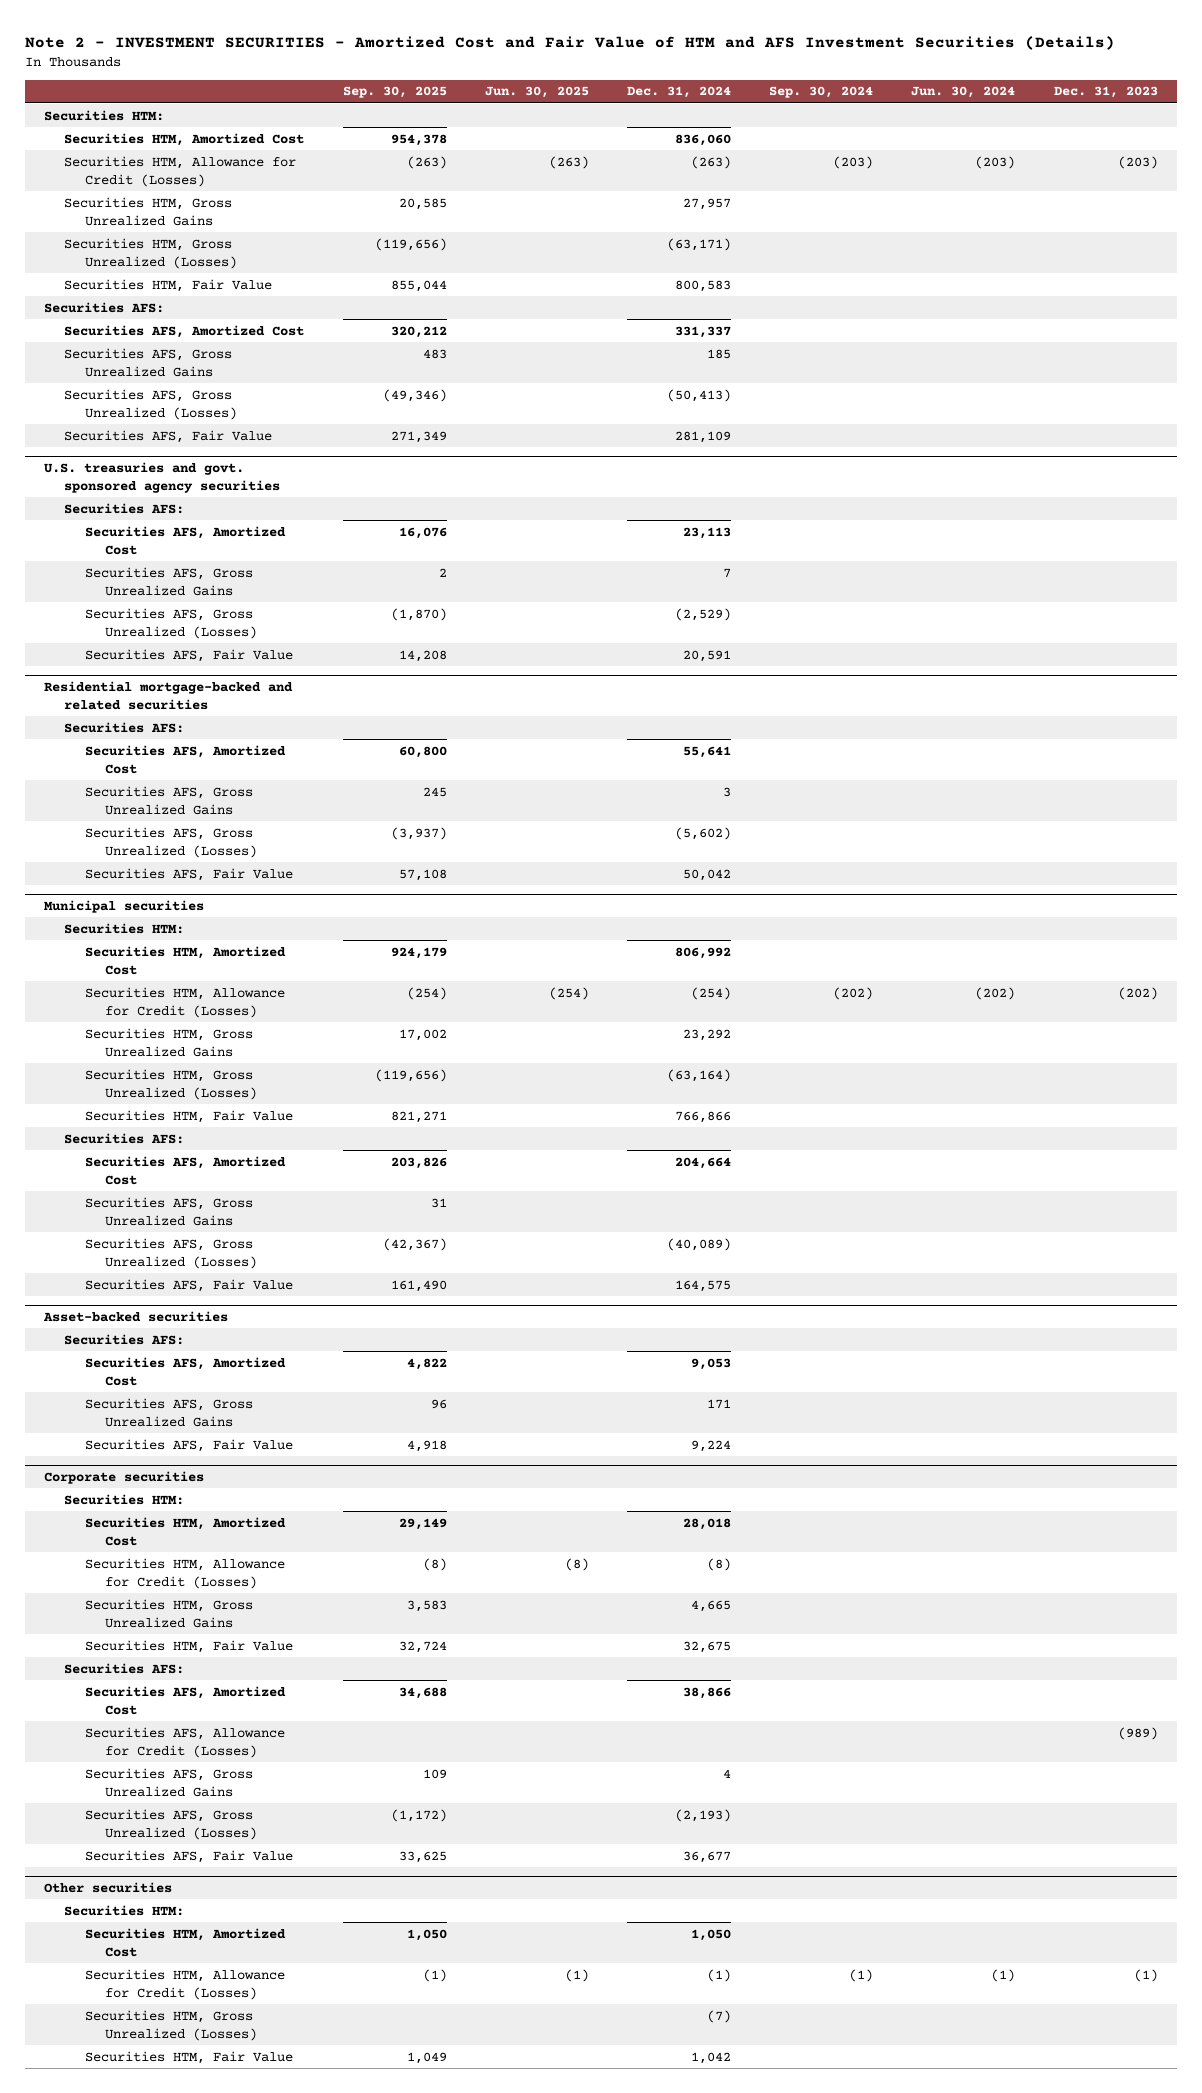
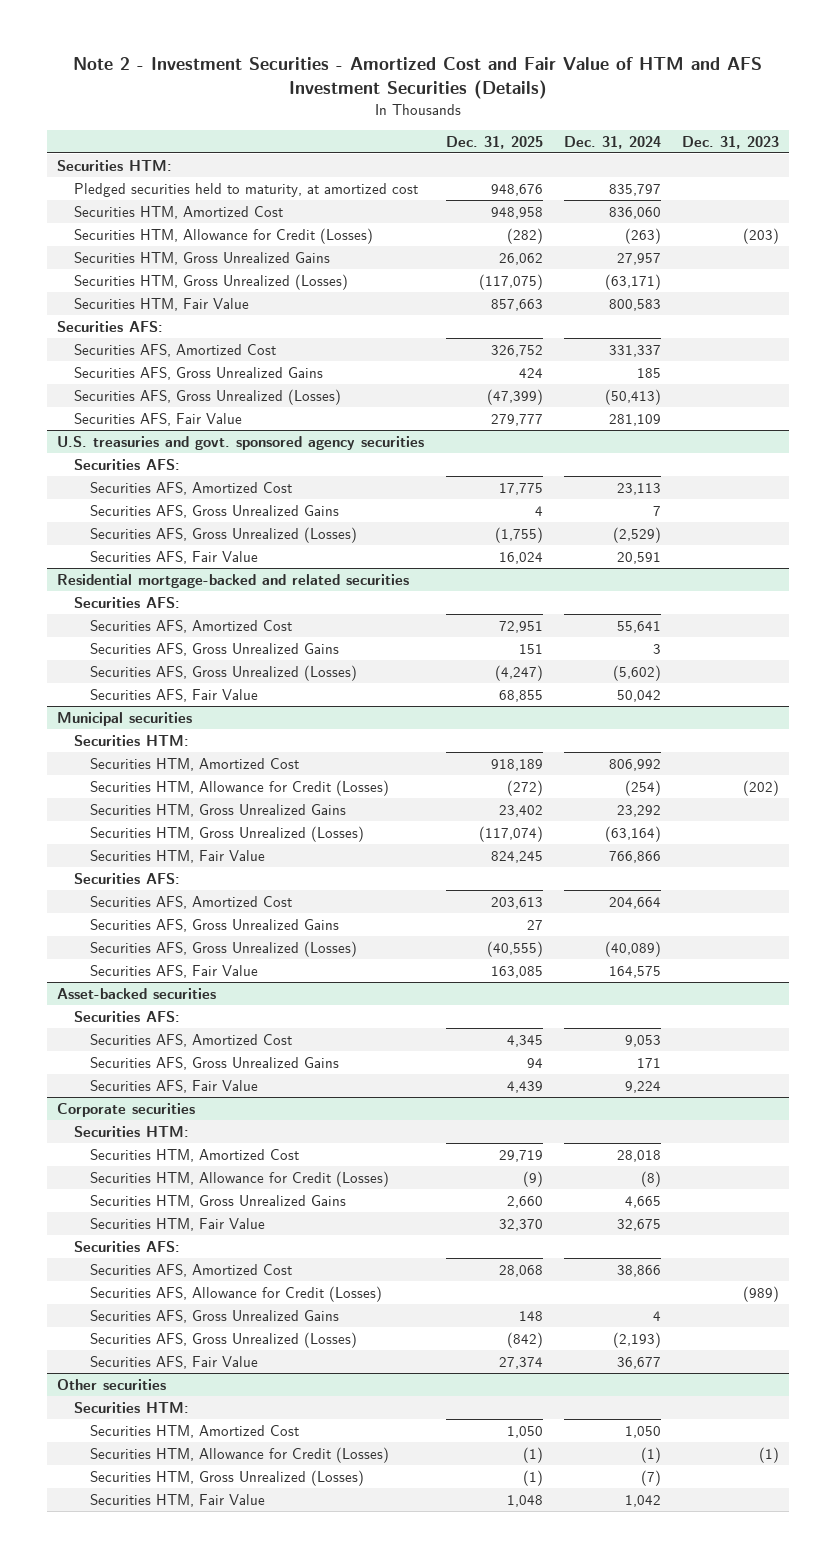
[24,35,1115,50] Note 2 - INVESTMENT SECURITIES - Amortized Cost and Fair Value of HTM and AFS Investment Securities (Details) -> [73,57,763,100] Note 2 - Investment Securities - Amortized Cost and Fair Value of HTM and AFS Investment Securities (Details)
[342,86,447,99] Sep. 30, 2025 -> none
[484,86,589,99] Jun. 30, 2025 -> none
[769,86,874,99] Sep. 30, 2024 -> none
[911,86,1016,99] Jun. 30, 2024 -> none
none -> [445,135,543,149] Dec. 31, 2025
none -> [73,182,418,197] Pledged securities held to maturity, at amortized cost

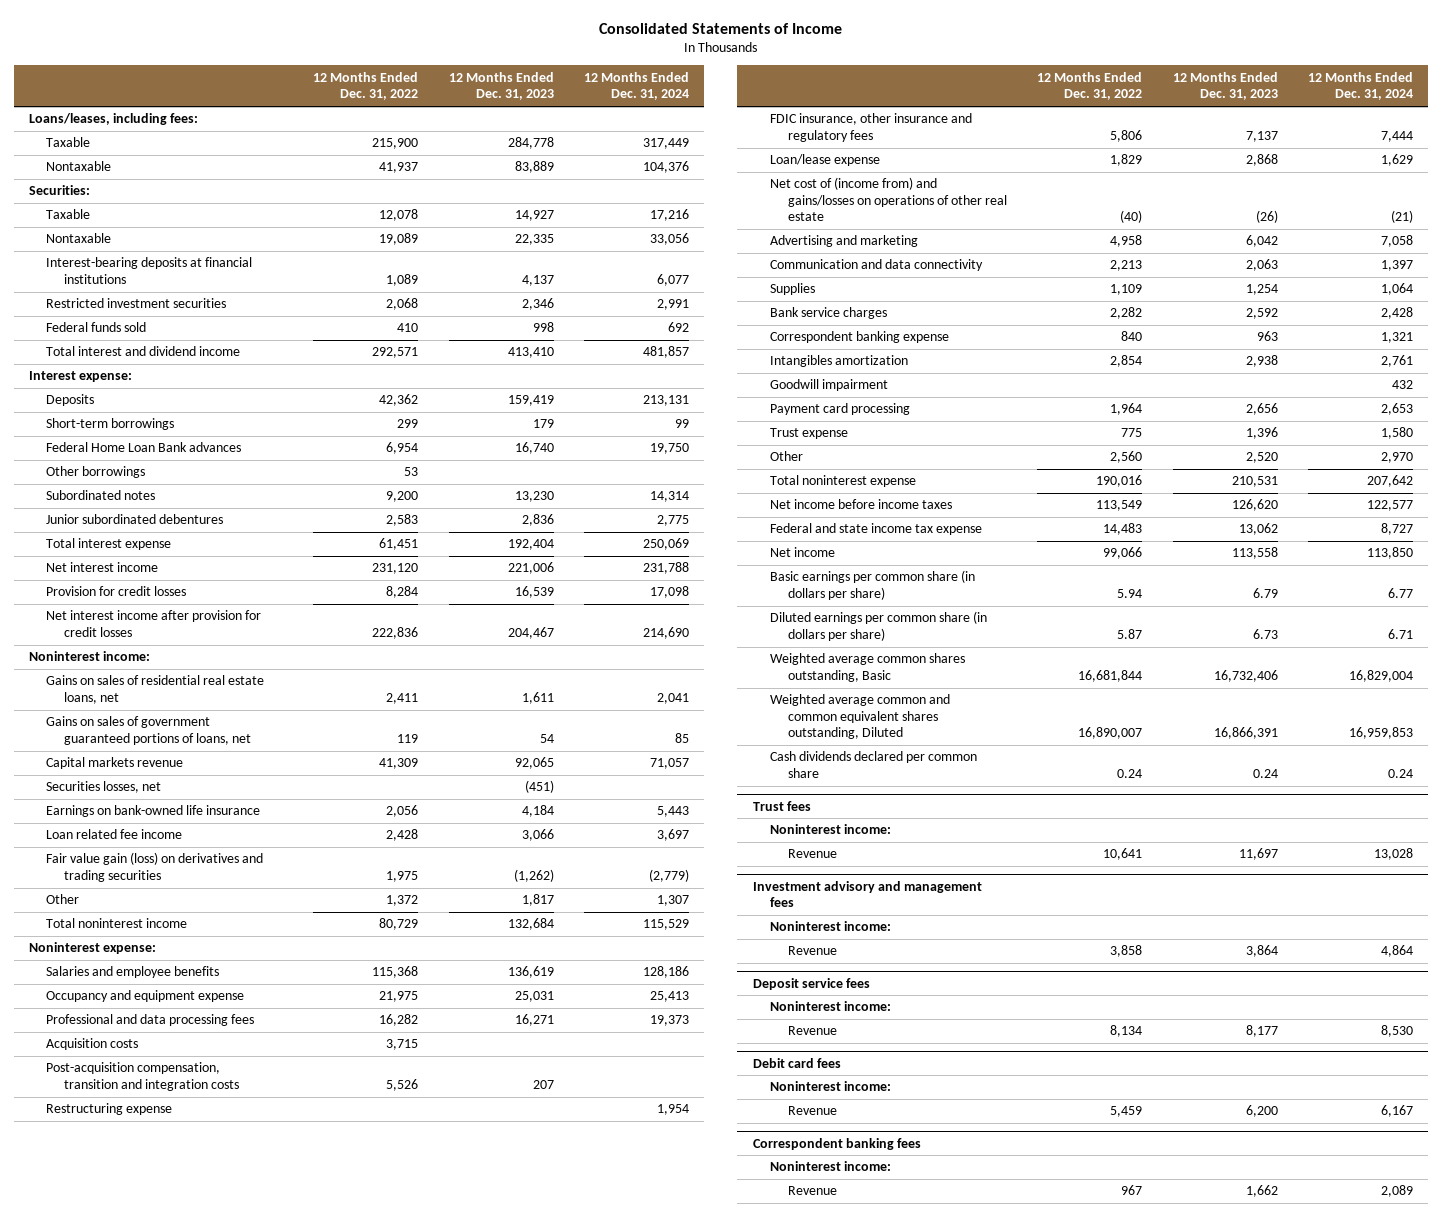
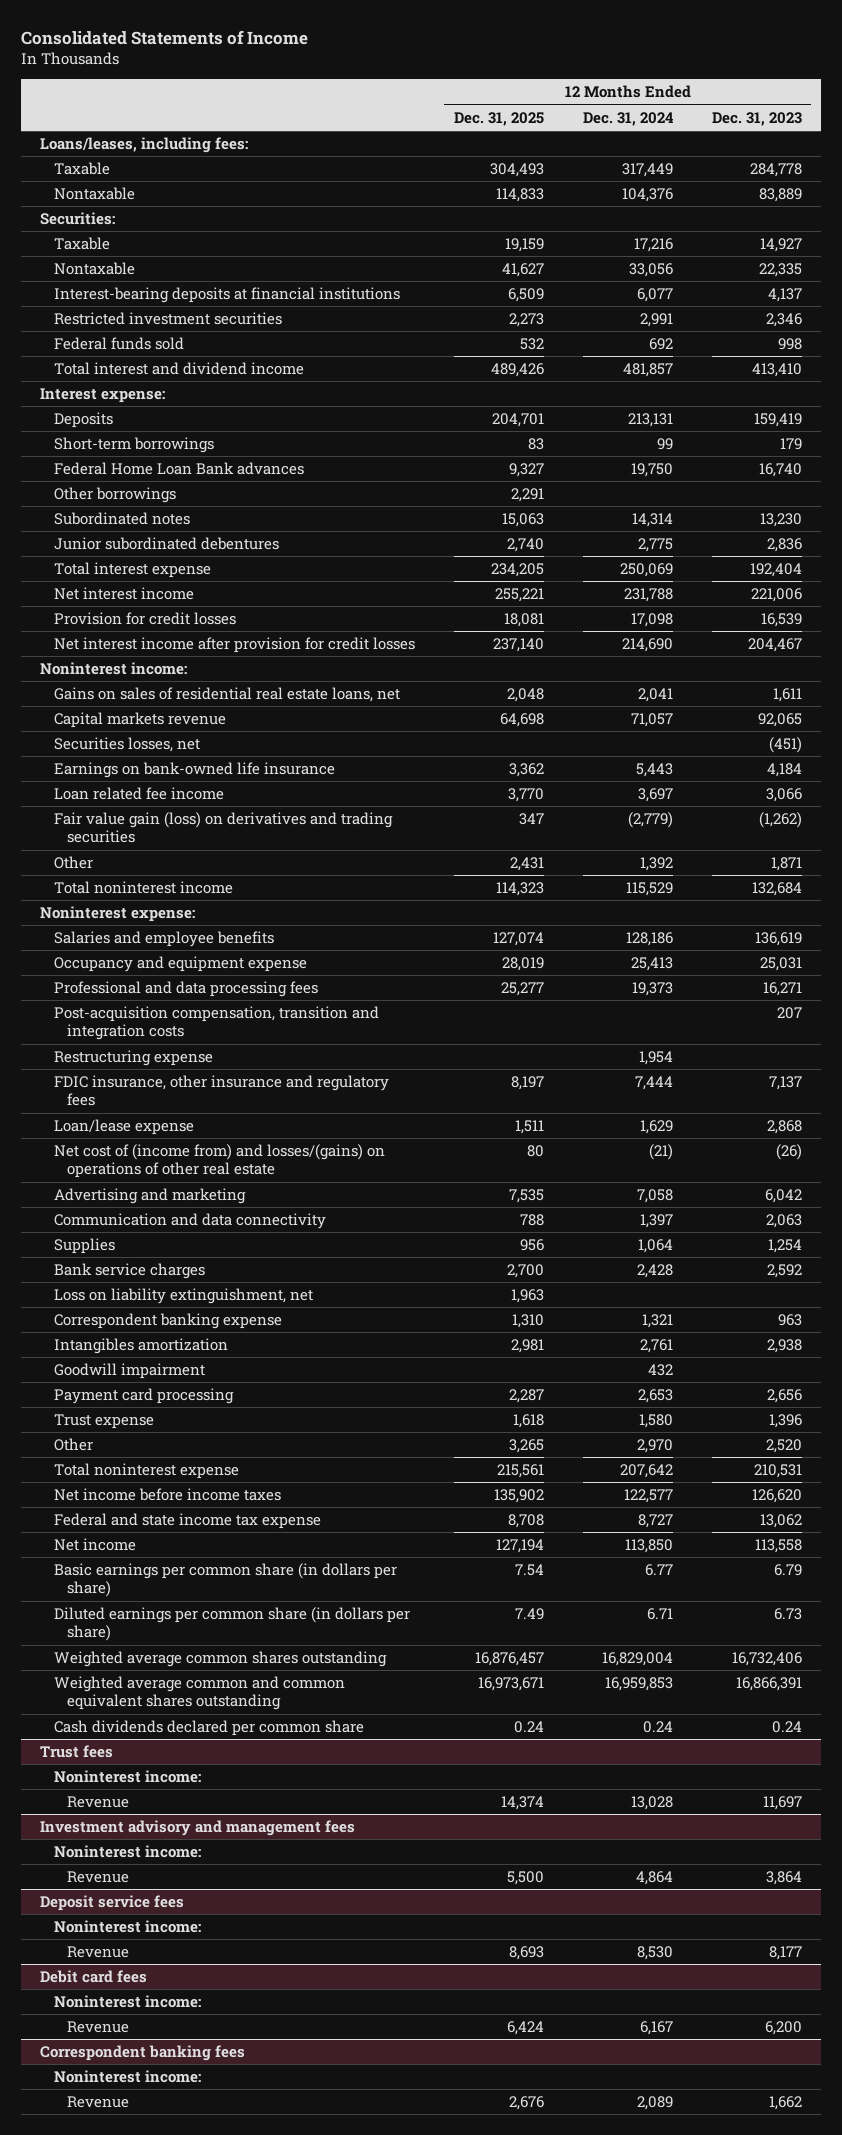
[313,71,419,101] 12 Months Ended Dec. 31, 2022 -> none
none -> [453,111,544,126] Dec. 31, 2025
[46,716,252,745] Gains on sales of government guaranteed portions of loans, net -> none
[521,894,554,907] 1,817 -> [770,857,802,872] 1,871
[657,895,690,907] 1,307 -> [639,857,673,872] 1,392
[46,1038,139,1051] Acquisition costs -> none
[770,177,1007,222] Net cost of (income from) and gains/losses on operations of other real estate -> [53,1144,385,1179] Net cost of (income from) and losses/(gains) on operations of other real estate
none -> [53,1288,313,1305] Loss on liability extinguishment, net
[770,653,966,682] Weighted average common shares outstanding, Basic -> [53,1651,387,1668] Weighted average common shares outstanding
[770,694,951,740] Weighted average common and common equivalent shares outstanding, Diluted -> [53,1676,345,1711] Weighted average common and common equivalent shares outstanding

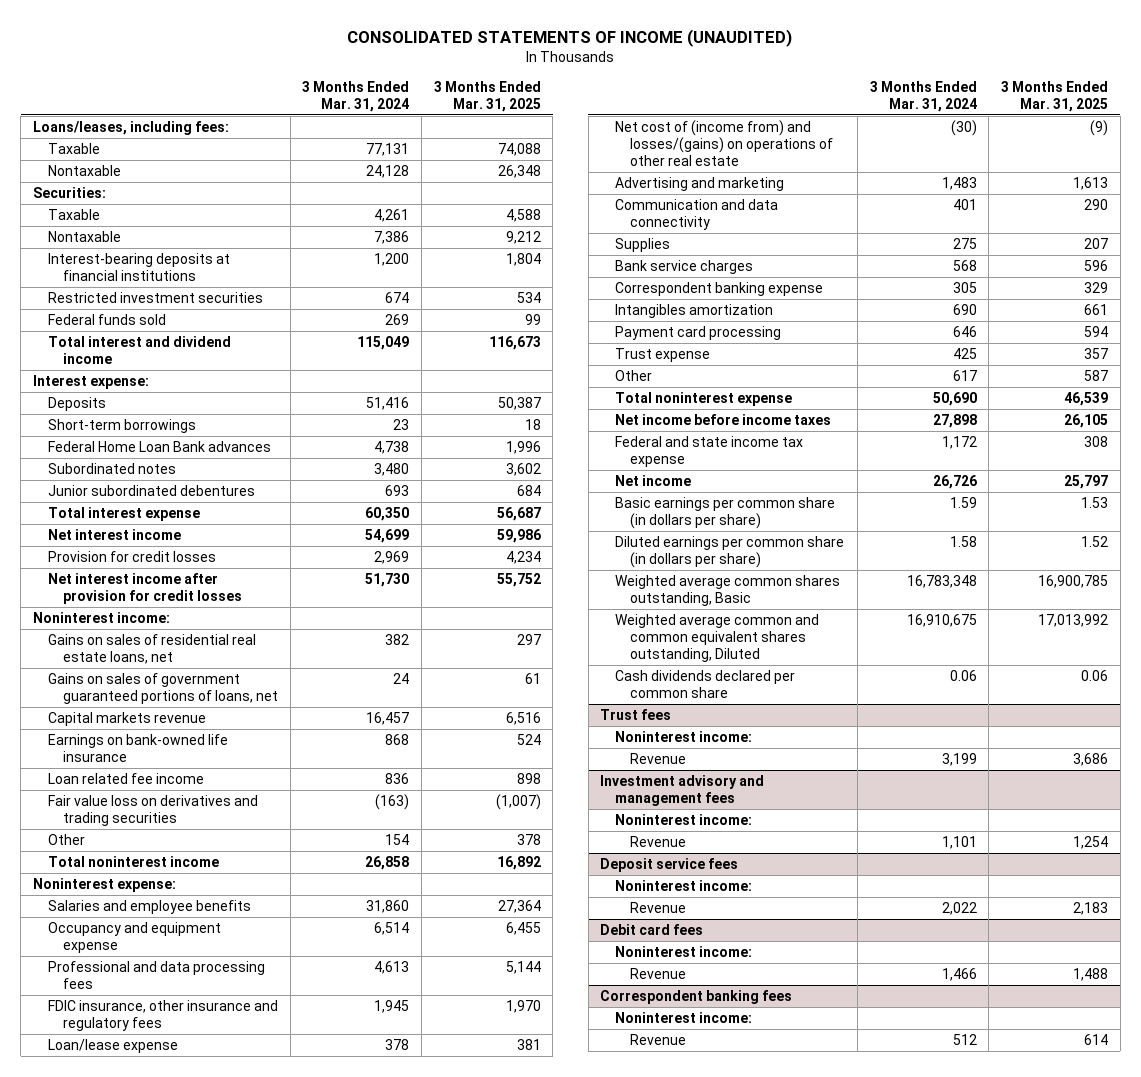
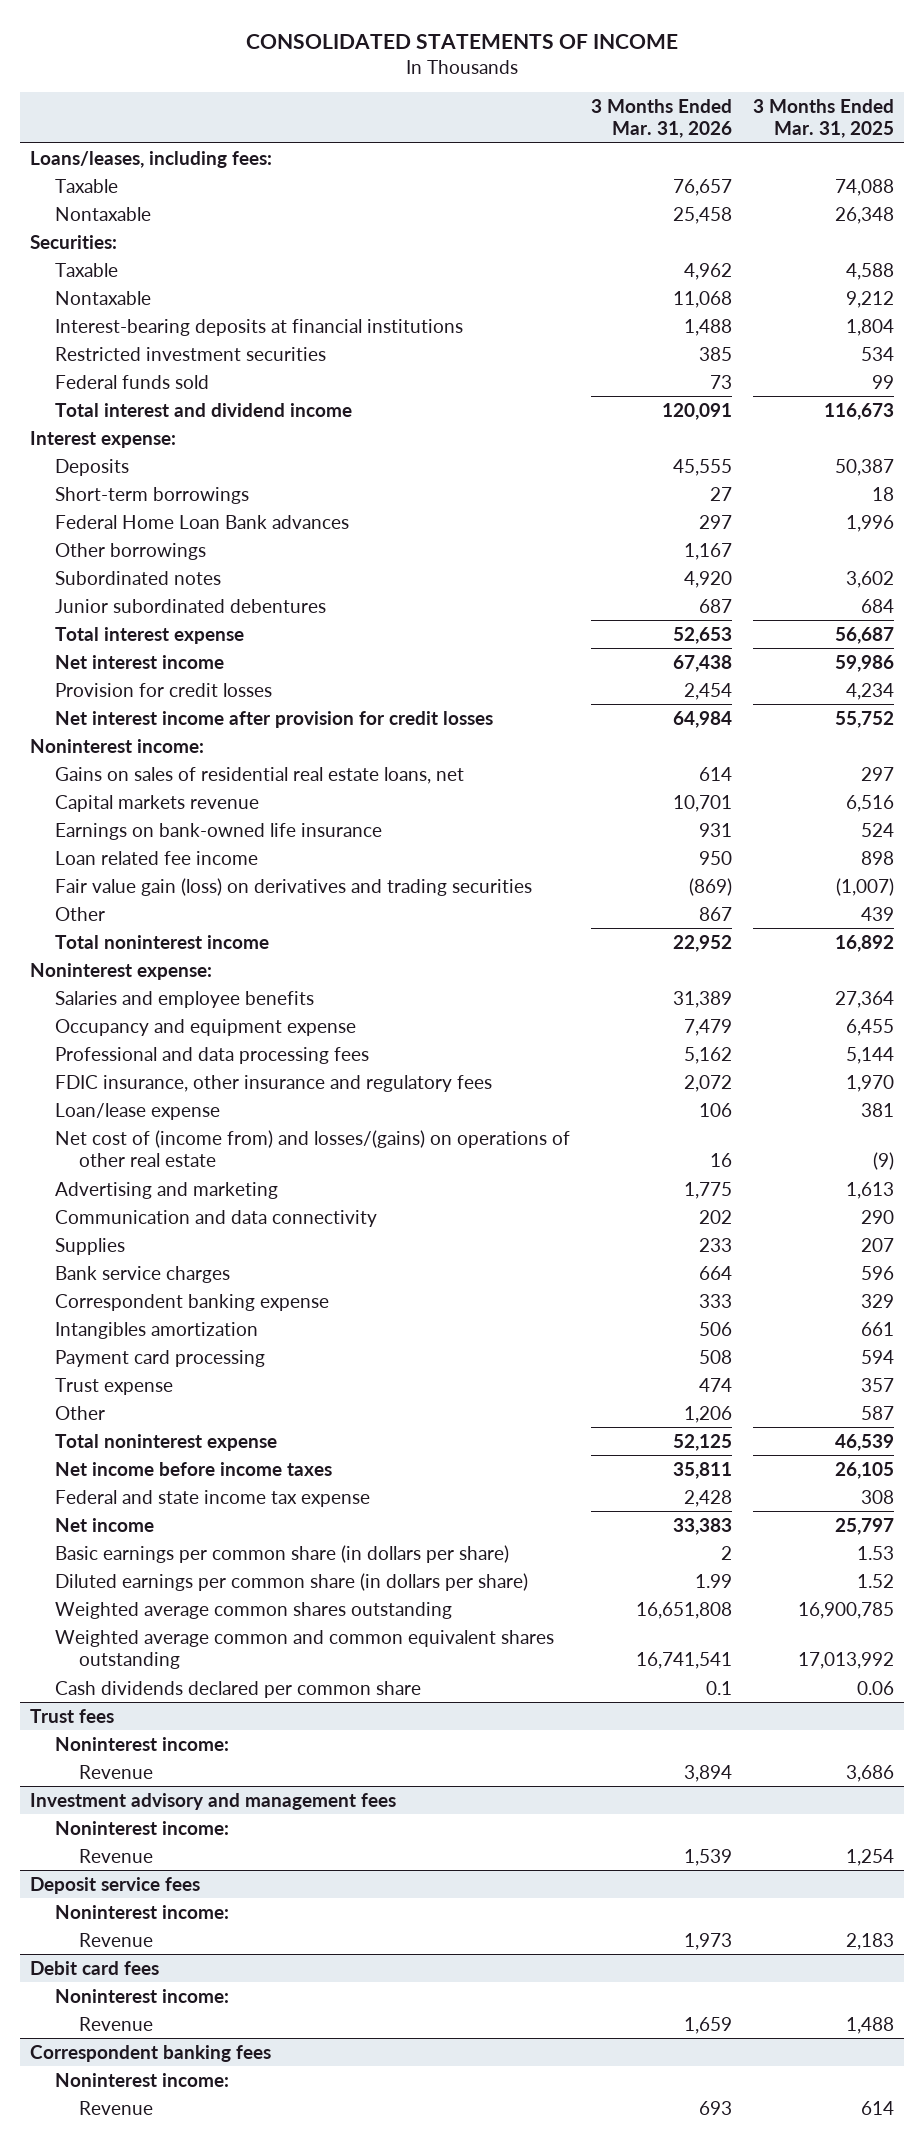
[347,28,793,47] CONSOLIDATED STATEMENTS OF INCOME (UNAUDITED) -> [246,33,679,49] CONSOLIDATED STATEMENTS OF INCOME
[302,80,410,112] 3 Months Ended Mar. 31, 2024 -> none
none -> [590,98,732,139] 3 Months Ended Mar. 31, 2026
none -> [54,542,206,560] Other borrowings
[47,672,278,704] Gains on sales of government guaranteed portions of loans, net -> none
[47,794,258,826] Fair value loss on derivatives and trading securities -> [54,877,532,896] Fair value gain (loss) on derivatives and trading securities
[516,833,541,845] 378 -> [860,906,894,921] 439
[615,574,841,606] Weighted average common shares outstanding, Basic -> [54,1601,452,1619] Weighted average common shares outstanding
[615,613,820,662] Weighted average common and common equivalent shares outstanding, Diluted -> [54,1629,554,1670] Weighted average common and common equivalent shares outstanding

